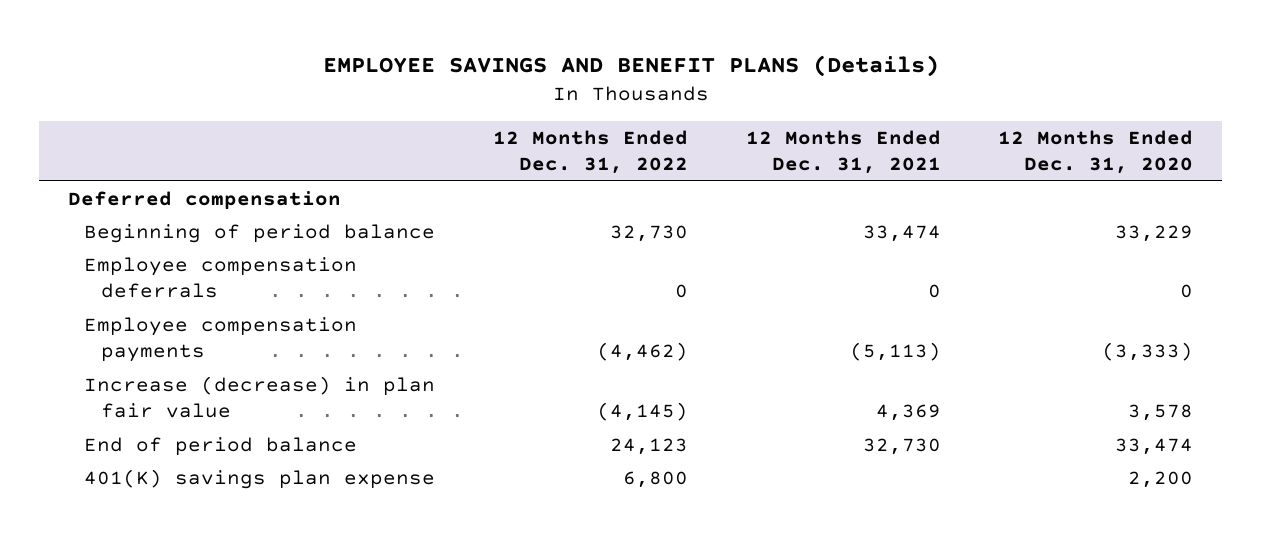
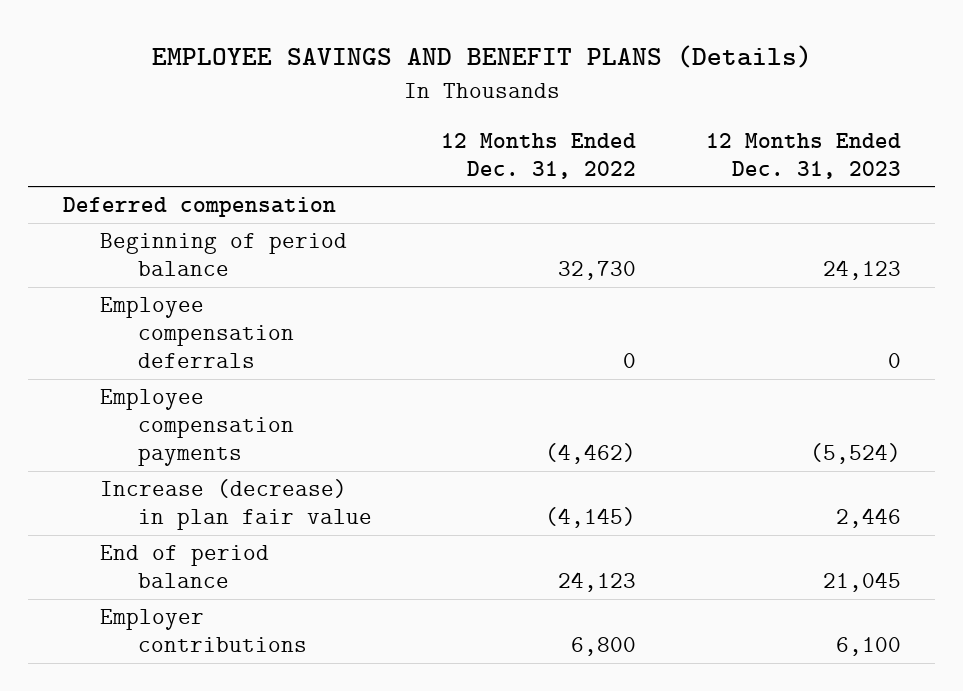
[745,129,941,175] 12 Months Ended Dec. 31, 2021 -> none
[998,129,1194,175] 12 Months Ended Dec. 31, 2020 -> none
none -> [705,132,901,179] 12 Months Ended Dec. 31, 2023
[84,468,436,489] 401(K) savings plan expense -> [100,609,308,653] Employer contributions

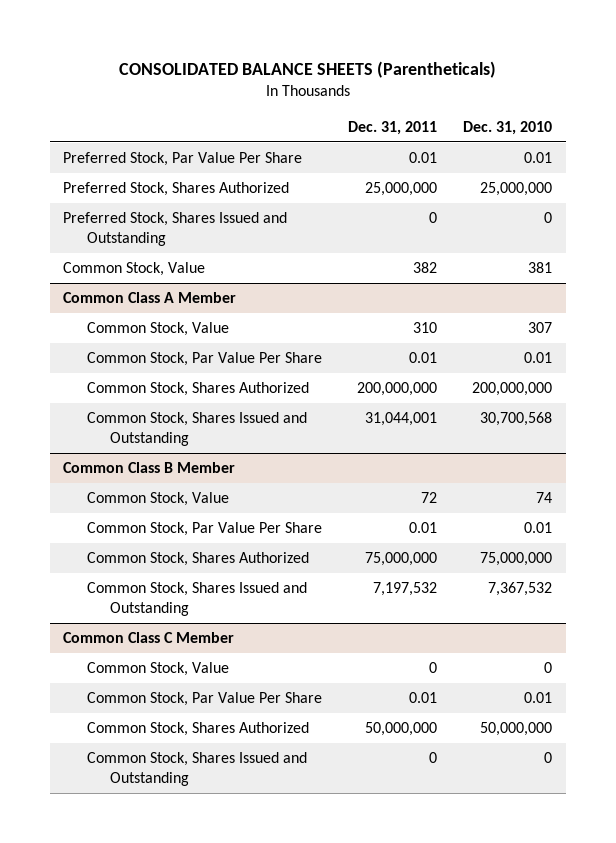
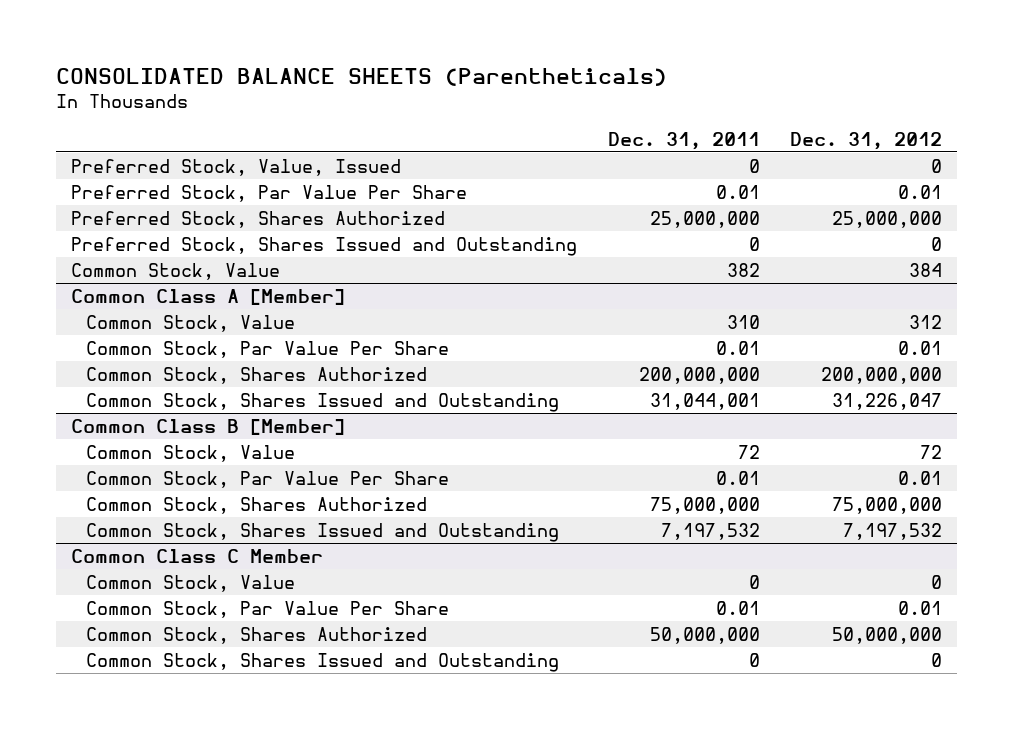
[463,120,553,135] Dec. 31, 2010 -> none
none -> [789,131,942,150] Dec. 31, 2012
none -> [71,158,402,176] Preferred Stock, Value, Issued
[63,292,237,304] Common Class A Member -> [71,288,346,305] Common Class A [Member]
[63,462,236,474] Common Class B Member -> [71,418,346,435] Common Class B [Member]

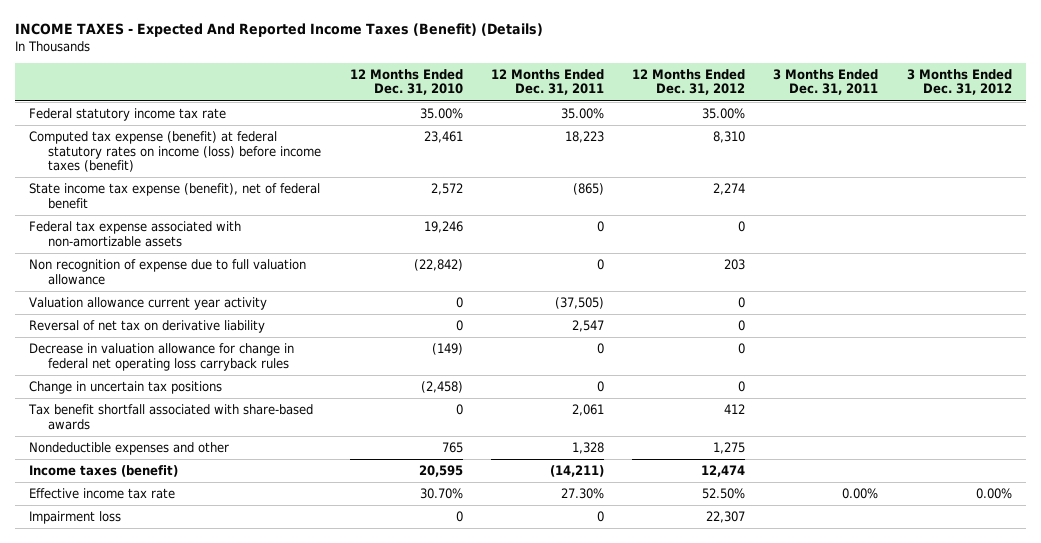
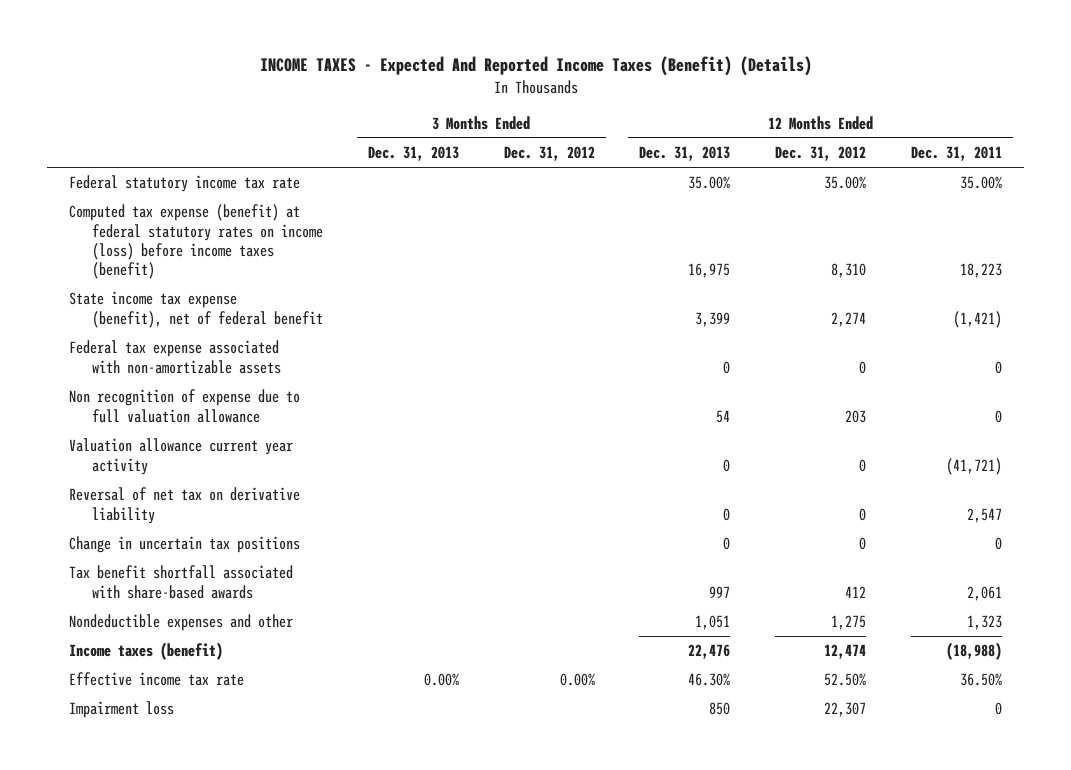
[349,69,463,96] 12 Months Ended Dec. 31, 2010 -> none
[773,69,879,96] 3 Months Ended Dec. 31, 2011 -> none
none -> [367,146,459,162] Dec. 31, 2013
none -> [639,146,731,162] Dec. 31, 2013
[572,183,604,196] (865) -> [952,310,1002,328] (1,421)
[554,297,604,310] (37,505) -> [945,457,1002,475] (41,721)
[28,343,294,371] Decrease in valuation allowance for change in federal net operating loss carryback rules -> none
[571,442,604,455] 1,328 -> [966,615,1002,631] 1,323
[549,465,604,478] (14,211) -> [945,642,1002,661] (18,988)
[560,488,604,500] 27.30% -> [959,673,1002,687] 36.50%

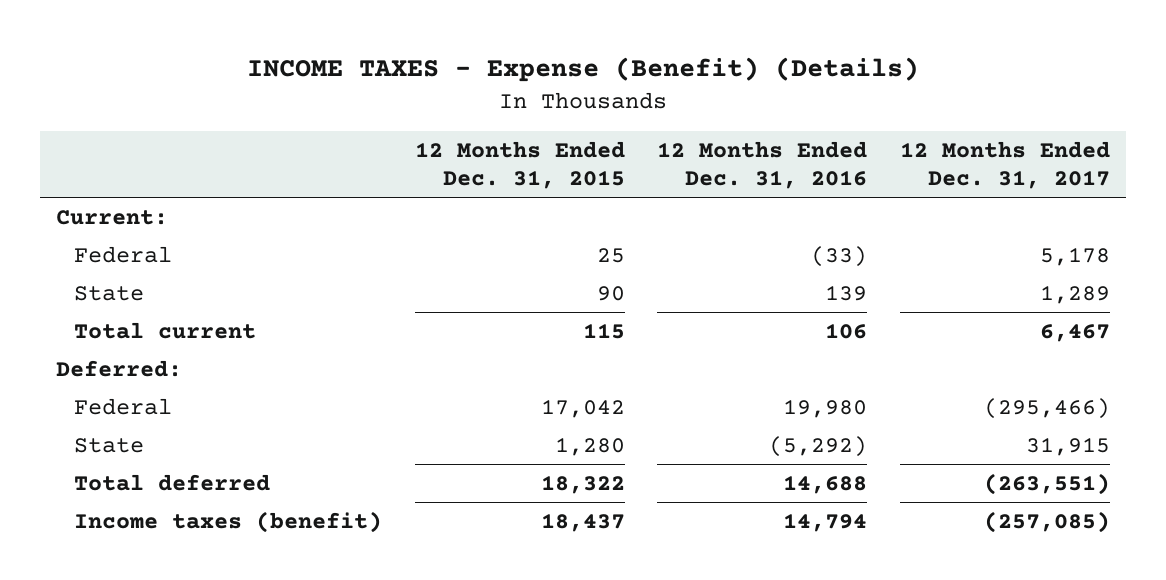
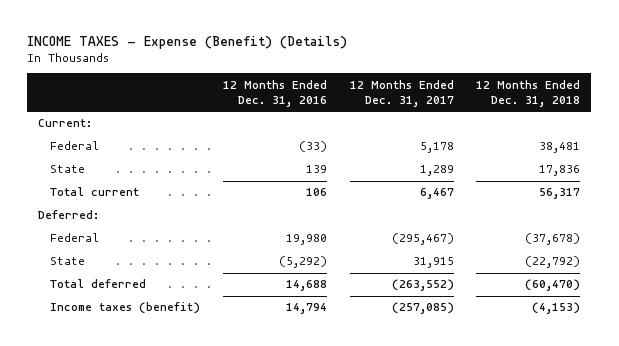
[414,140,625,189] 12 Months Ended Dec. 31, 2015 -> none
none -> [476,79,581,107] 12 Months Ended Dec. 31, 2018
[983,397,1110,419] (295,466) -> [391,233,454,246] (295,467)
[983,472,1110,495] (263,551) -> [391,279,454,292] (263,552)

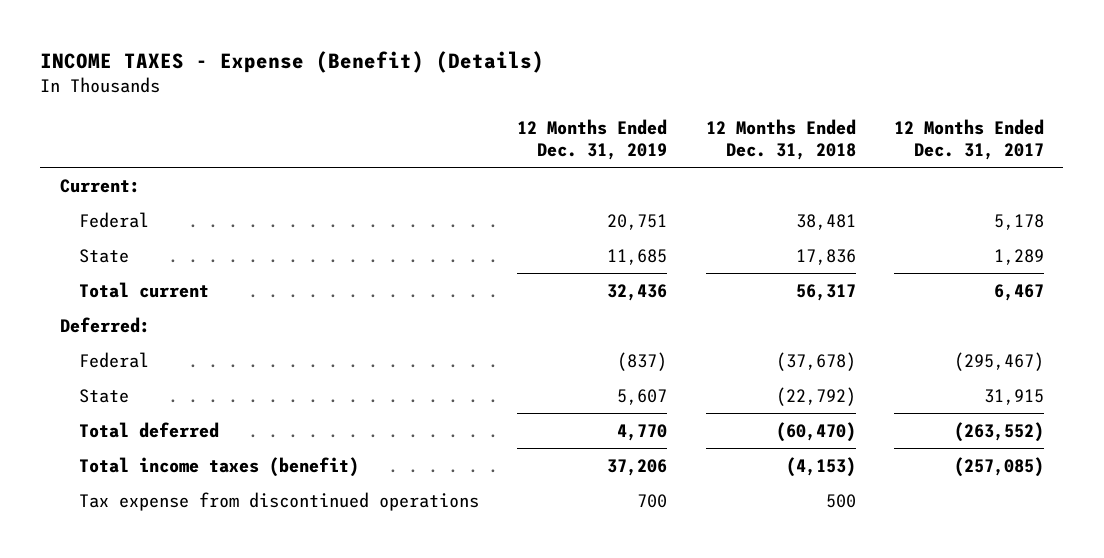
[222,79,327,107] 12 Months Ended Dec. 31, 2016 -> none
none -> [517,119,668,161] 12 Months Ended Dec. 31, 2019
[50,302,201,315] Income taxes (benefit) -> [78,456,359,477] Total income taxes (benefit)
none -> [78,491,479,511] Tax expense from discontinued operations

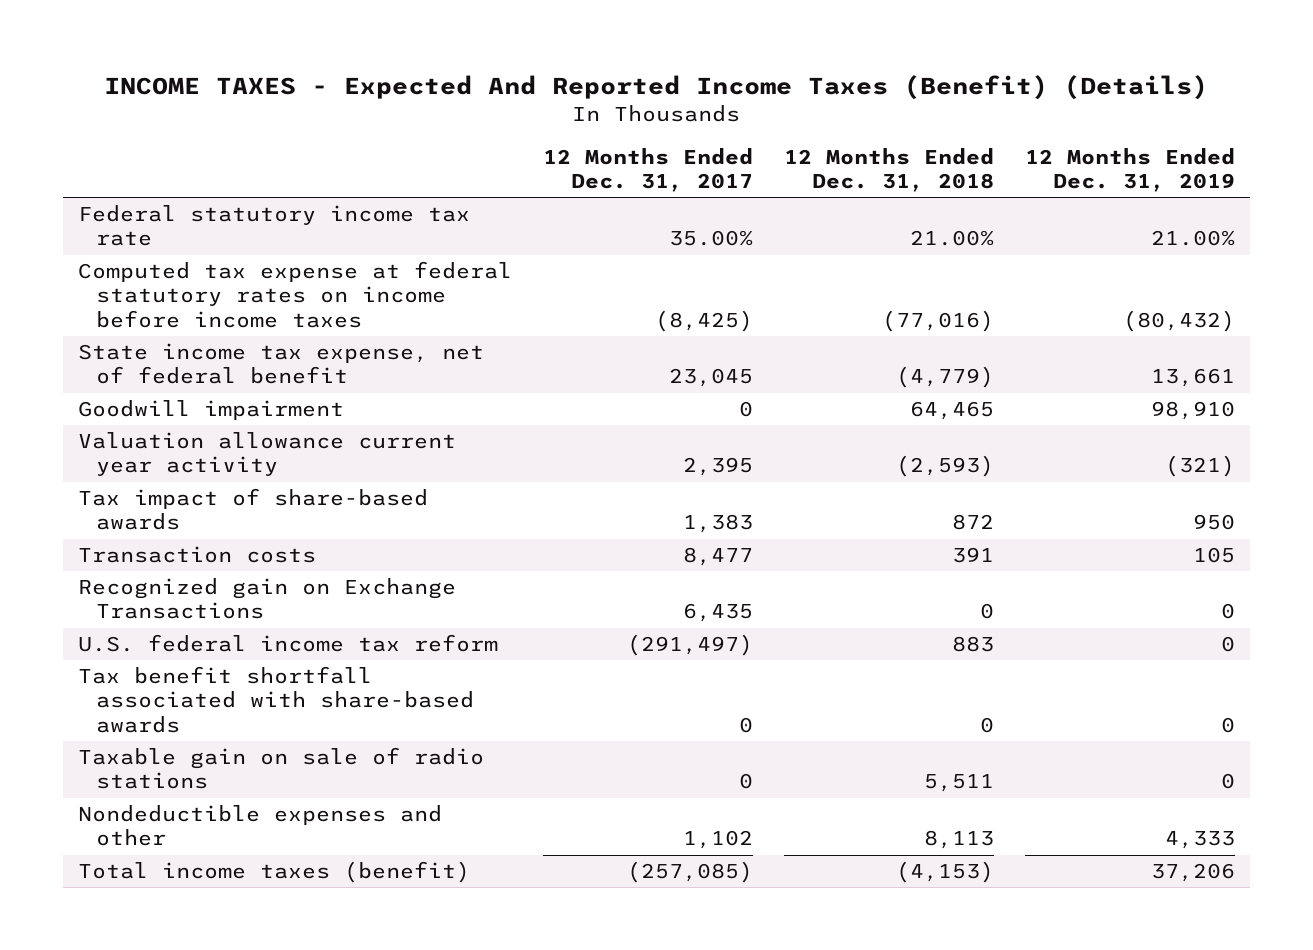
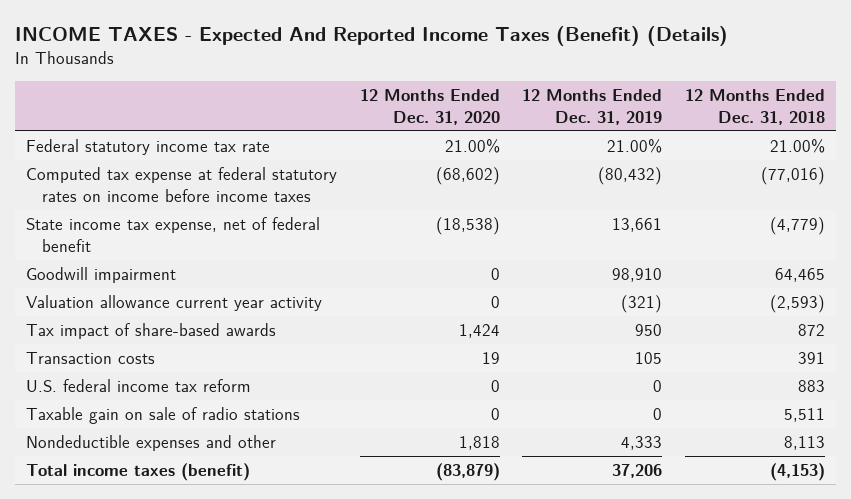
[543,148,754,193] 12 Months Ended Dec. 31, 2017 -> none
none -> [359,89,500,125] 12 Months Ended Dec. 31, 2020
[78,578,457,620] Recognized gain on Exchange Transactions -> none
[78,666,475,733] Tax benefit shortfall associated with share-based awards -> none

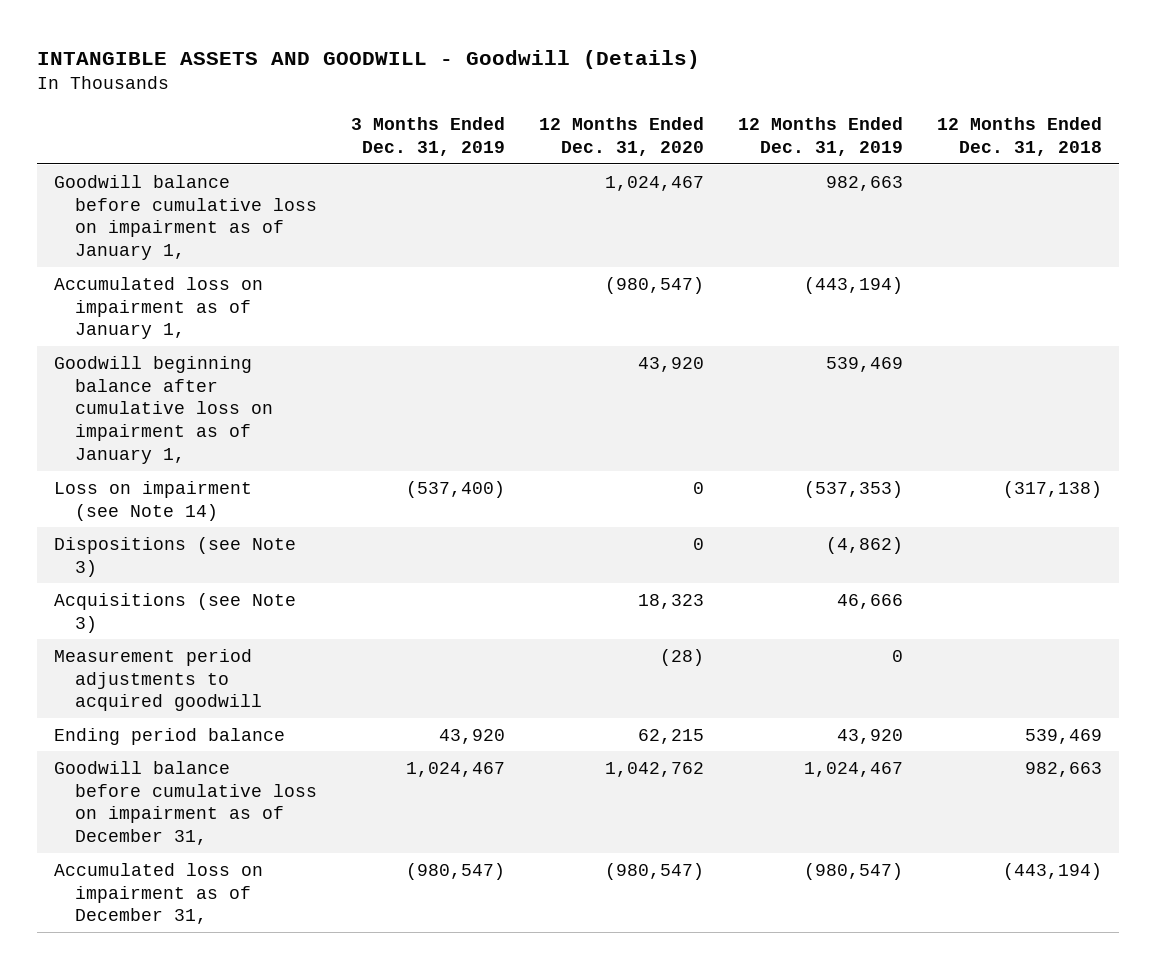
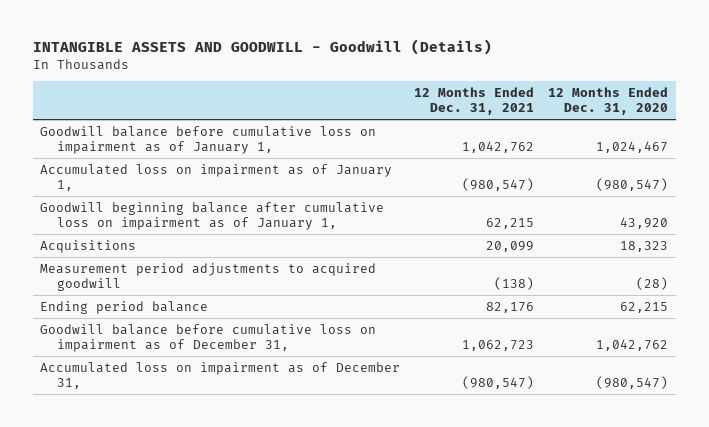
[350,117,505,156] 3 Months Ended Dec. 31, 2019 -> none
[738,117,904,156] 12 Months Ended Dec. 31, 2019 -> none
[937,117,1103,156] 12 Months Ended Dec. 31, 2018 -> none
none -> [414,86,535,116] 12 Months Ended Dec. 31, 2021
[53,480,252,521] Loss on impairment (see Note 14) -> none
[53,536,296,577] Dispositions (see Note 3) -> none
[53,592,296,633] Acquisitions (see Note 3) -> [40,239,137,253] Acquisitions

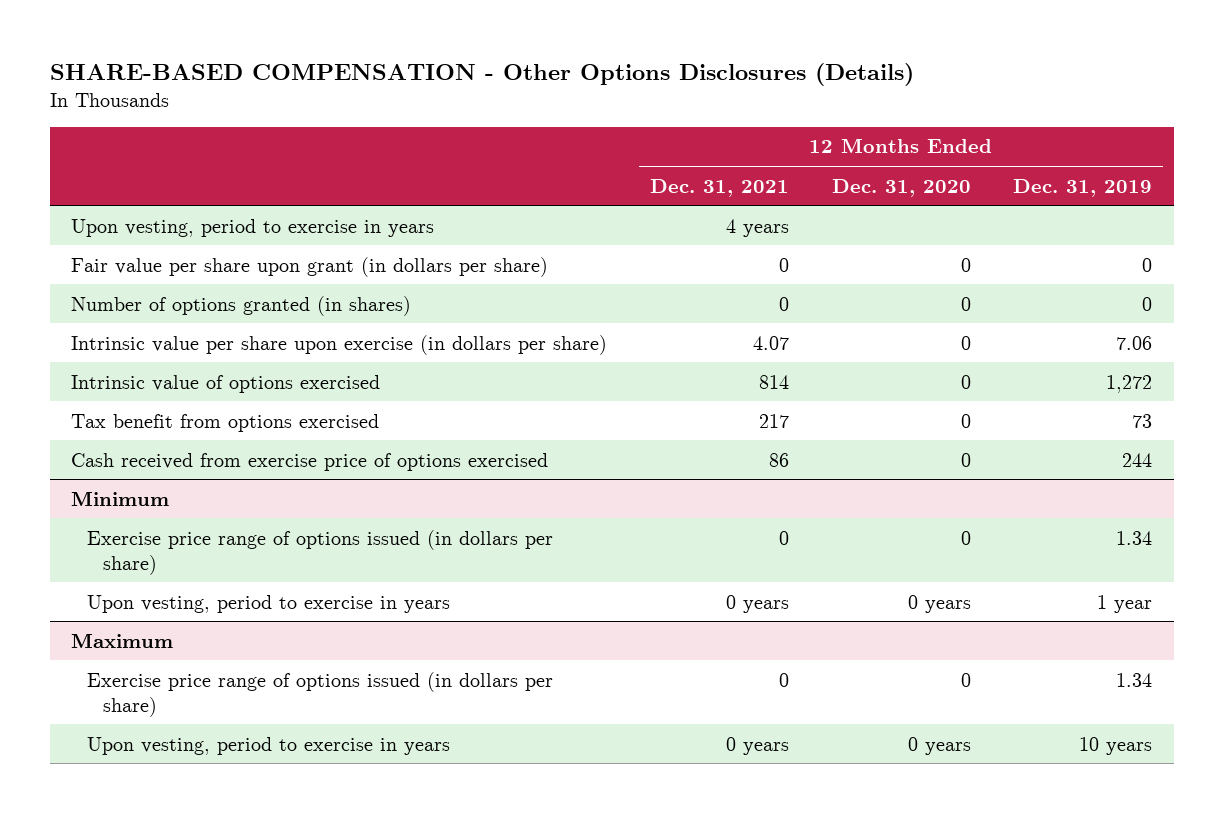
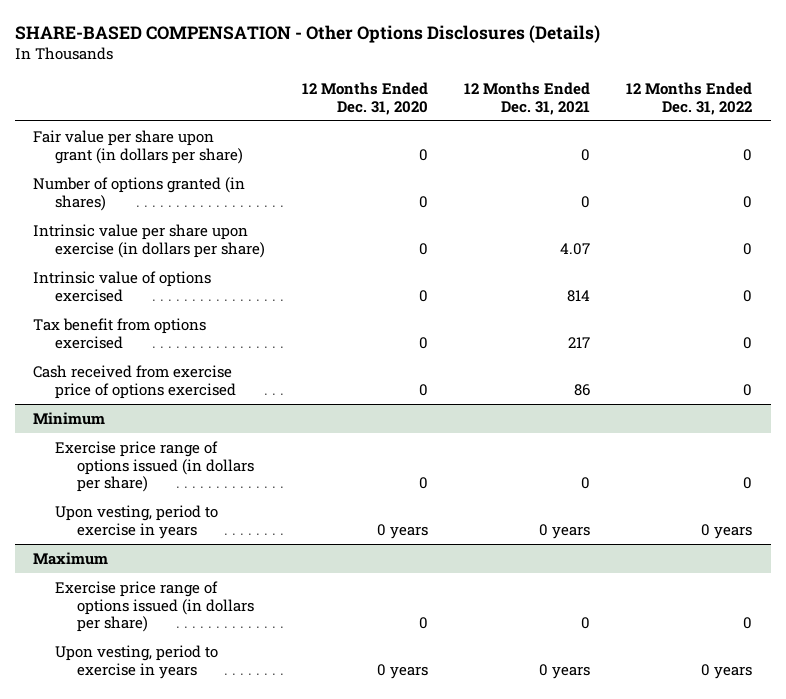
[1013,178,1153,197] Dec. 31, 2019 -> none
none -> [626,82,753,115] 12 Months Ended Dec. 31, 2022
[71,218,435,237] Upon vesting, period to exercise in years -> none

